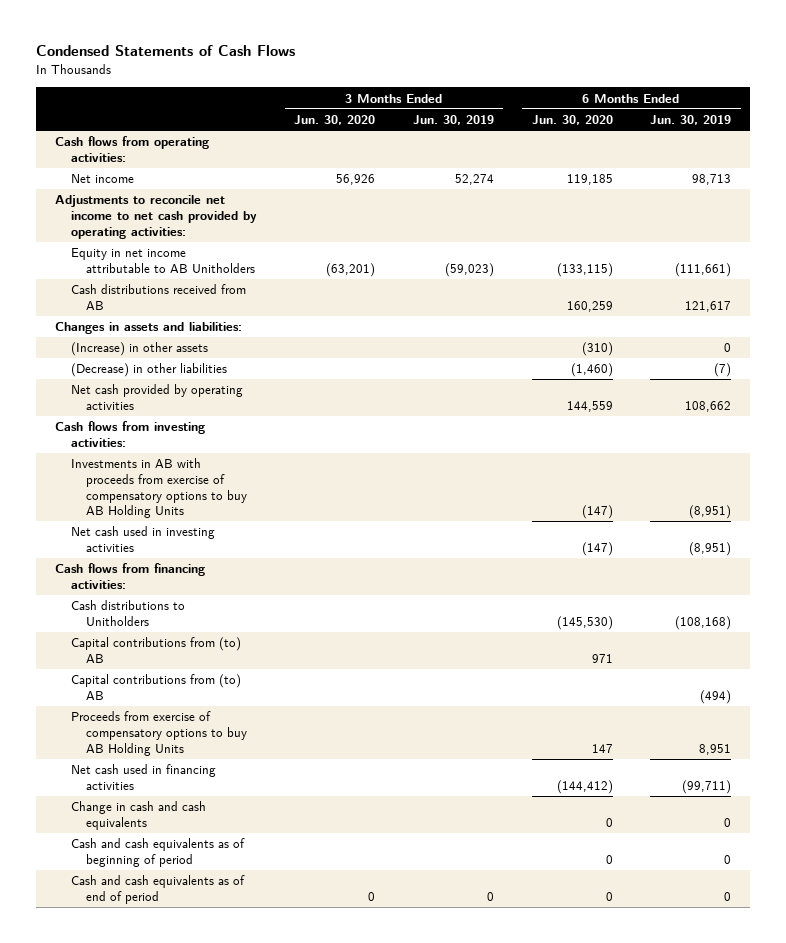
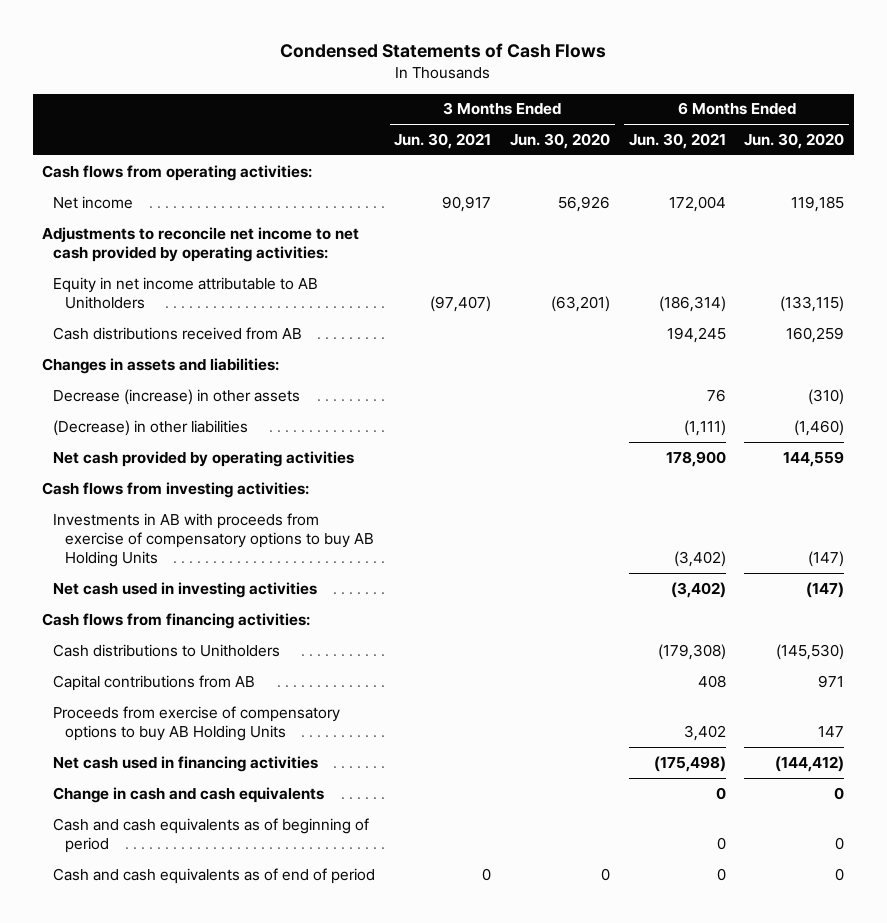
[412,114,494,125] Jun. 30, 2019 -> none
[650,114,732,125] Jun. 30, 2019 -> none
none -> [394,133,492,150] Jun. 30, 2021
none -> [628,133,726,150] Jun. 30, 2021
[70,342,208,357] (Increase) in other assets -> [53,388,301,405] Decrease (increase) in other assets
[70,674,241,700] Capital contributions from (to) AB -> none
[70,637,241,663] Capital contributions from (to) AB -> [53,674,256,691] Capital contributions from AB

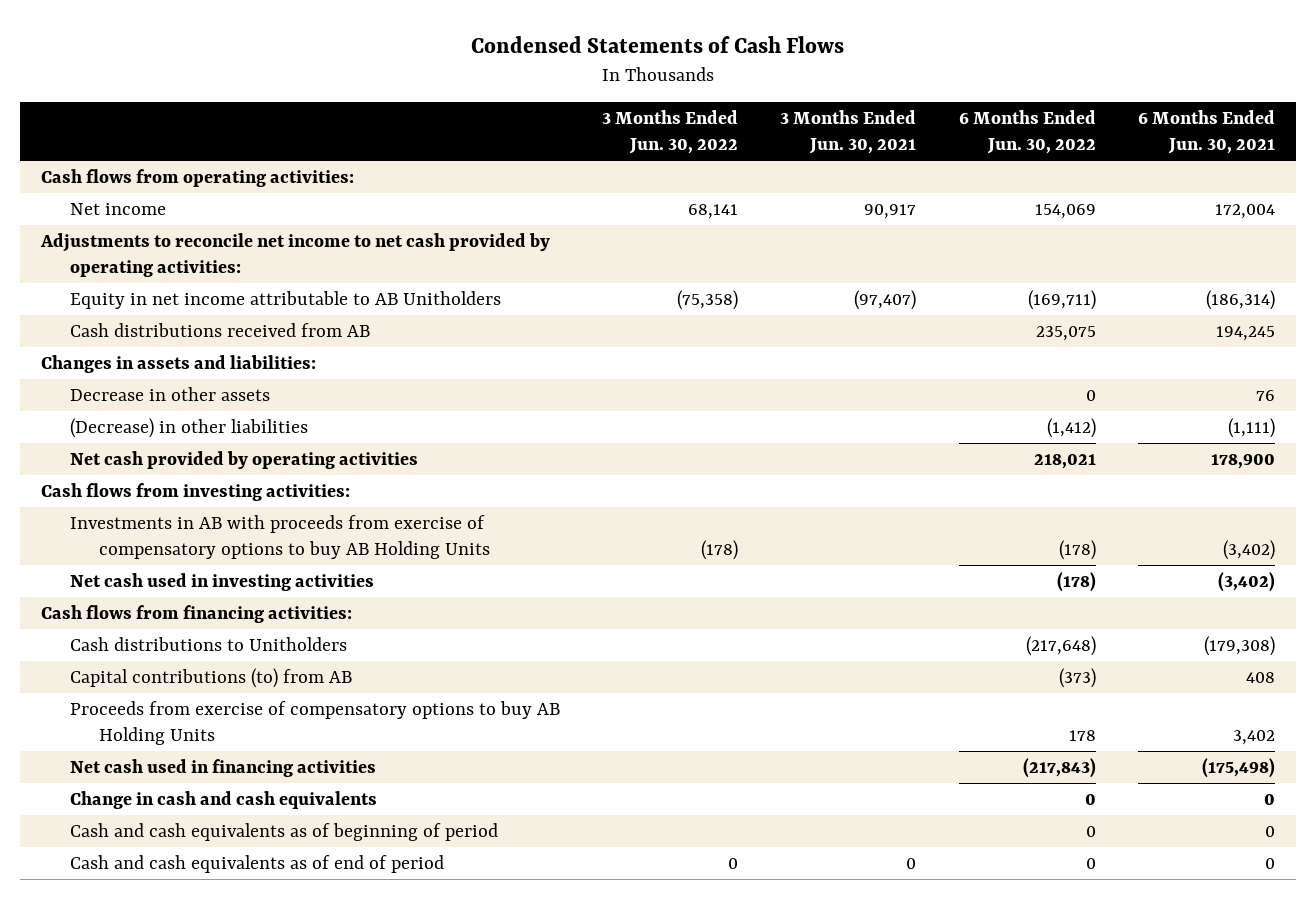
[509,133,610,150] Jun. 30, 2020 -> none
[744,133,845,150] Jun. 30, 2020 -> none
none -> [602,110,739,155] 3 Months Ended Jun. 30, 2022
none -> [958,110,1096,155] 6 Months Ended Jun. 30, 2022
[53,388,301,405] Decrease (increase) in other assets -> [69,387,270,402] Decrease in other assets
[53,674,256,691] Capital contributions from AB -> [69,668,352,689] Capital contributions (to) from AB

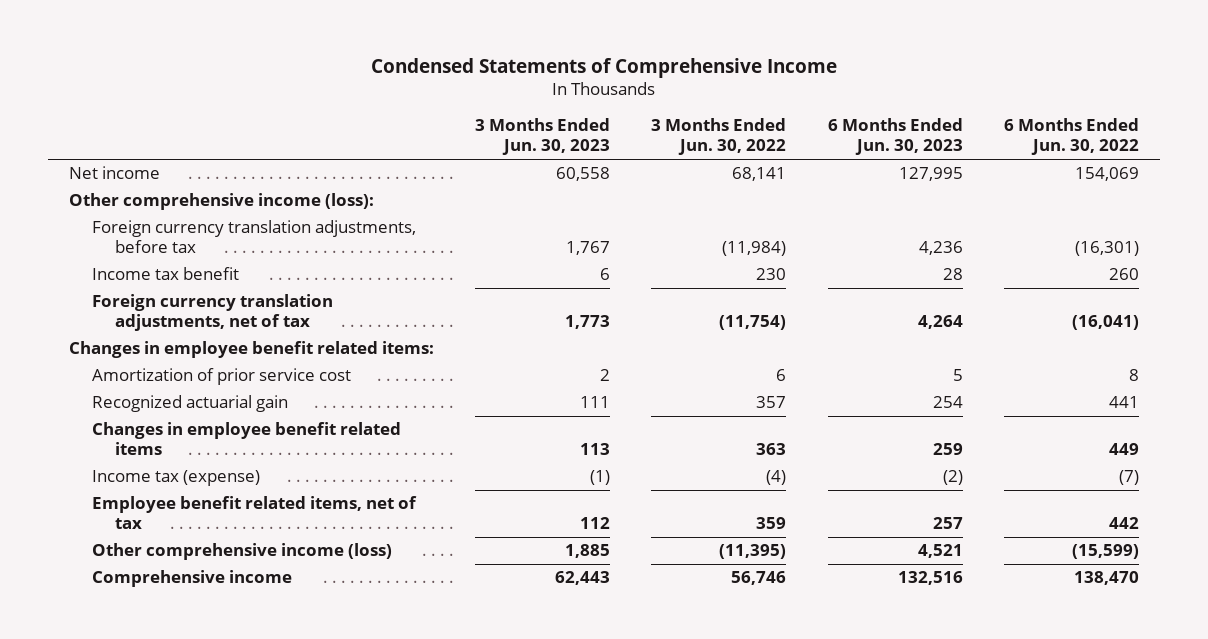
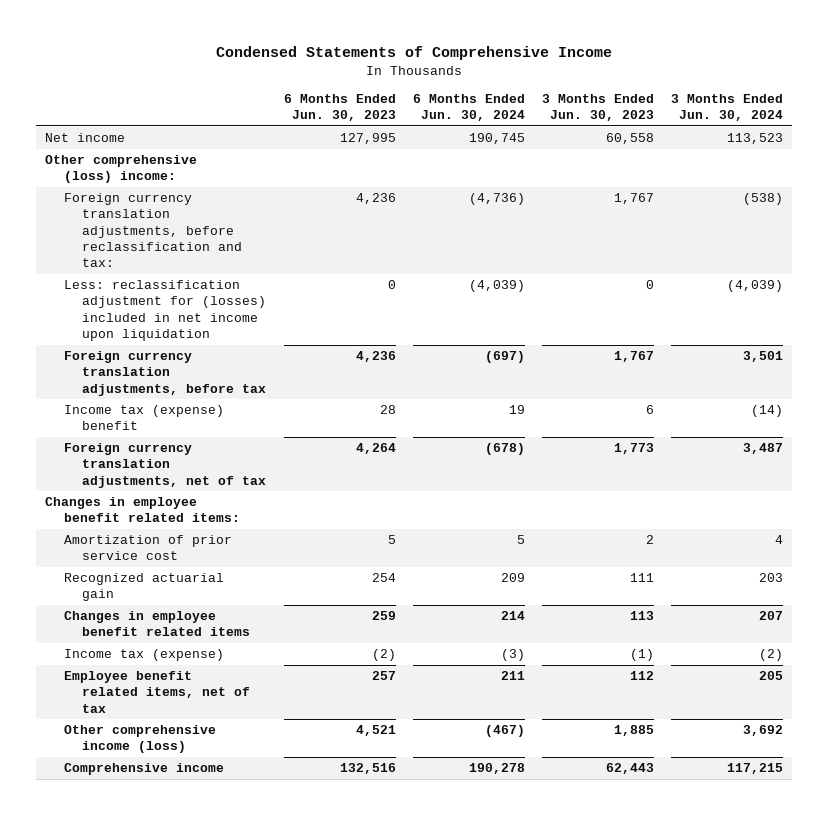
[651,118,787,156] 3 Months Ended Jun. 30, 2022 -> none
[1003,118,1139,156] 6 Months Ended Jun. 30, 2022 -> none
none -> [412,93,525,122] 6 Months Ended Jun. 30, 2024
none -> [671,93,784,122] 3 Months Ended Jun. 30, 2024
[68,193,374,211] Other comprehensive income (loss): -> [44,155,197,184] Other comprehensive (loss) income:
none -> [63,193,243,268] Foreign currency translation adjustments, before reclassification and tax:
none -> [63,280,267,342] Less: reclassification adjustment for (losses) included in net income upon liquidation
[92,267,240,281] Income tax benefit -> [63,405,224,431] Income tax (expense) benefit

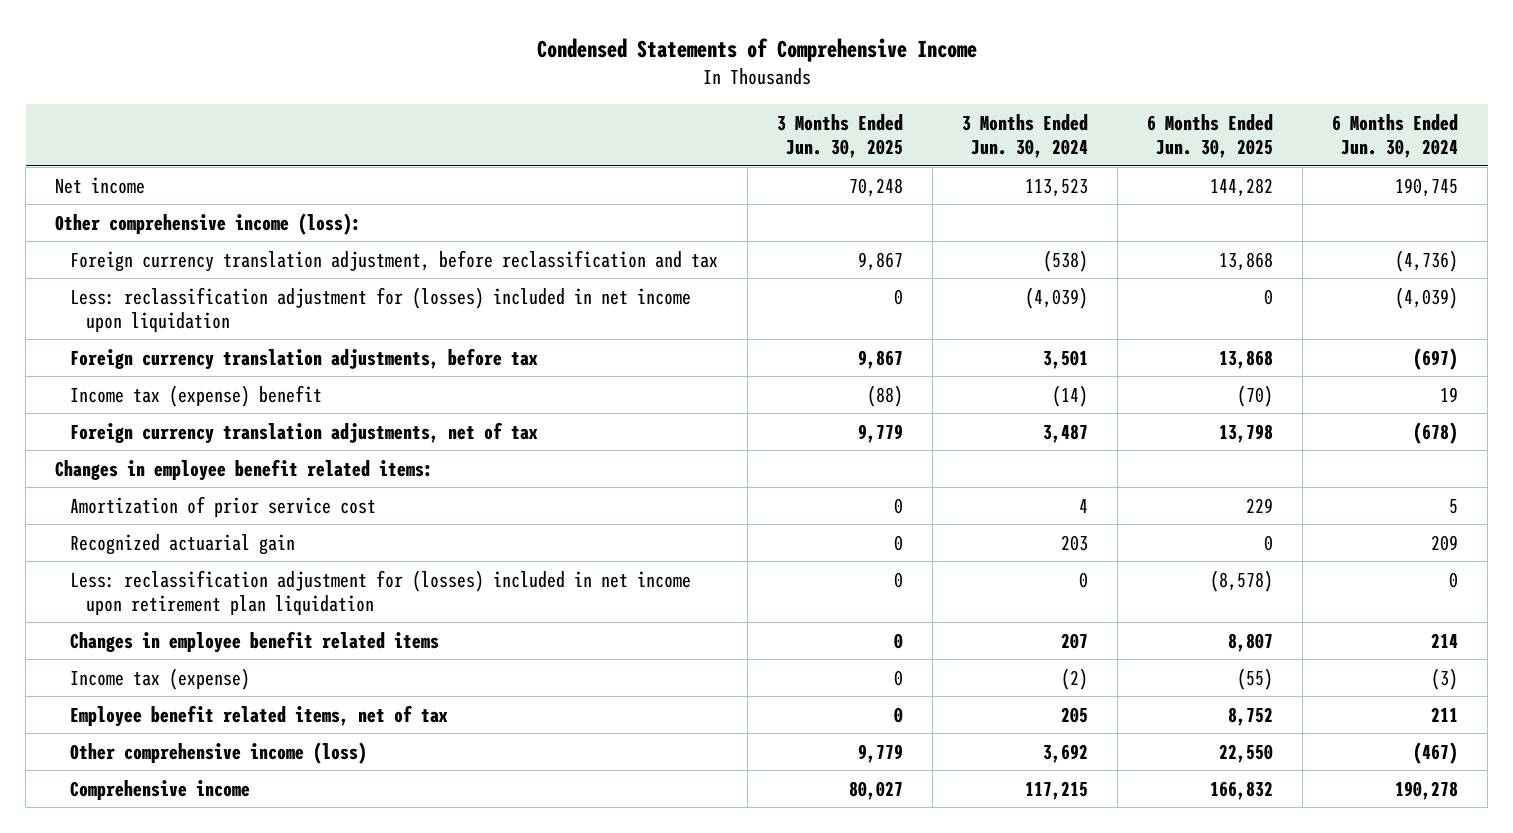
[283,93,396,122] 6 Months Ended Jun. 30, 2023 -> none
[541,93,654,122] 3 Months Ended Jun. 30, 2023 -> none
none -> [777,113,904,159] 3 Months Ended Jun. 30, 2025
none -> [1147,113,1274,159] 6 Months Ended Jun. 30, 2025
[44,155,197,184] Other comprehensive (loss) income: -> [55,212,362,235] Other comprehensive income (loss):
[63,193,243,268] Foreign currency translation adjustments, before reclassification and tax: -> [70,249,719,272] Foreign currency translation adjustment, before reclassification and tax
none -> [70,569,692,615] Less: reclassification adjustment for (losses) included in net income upon retirement plan liquidation

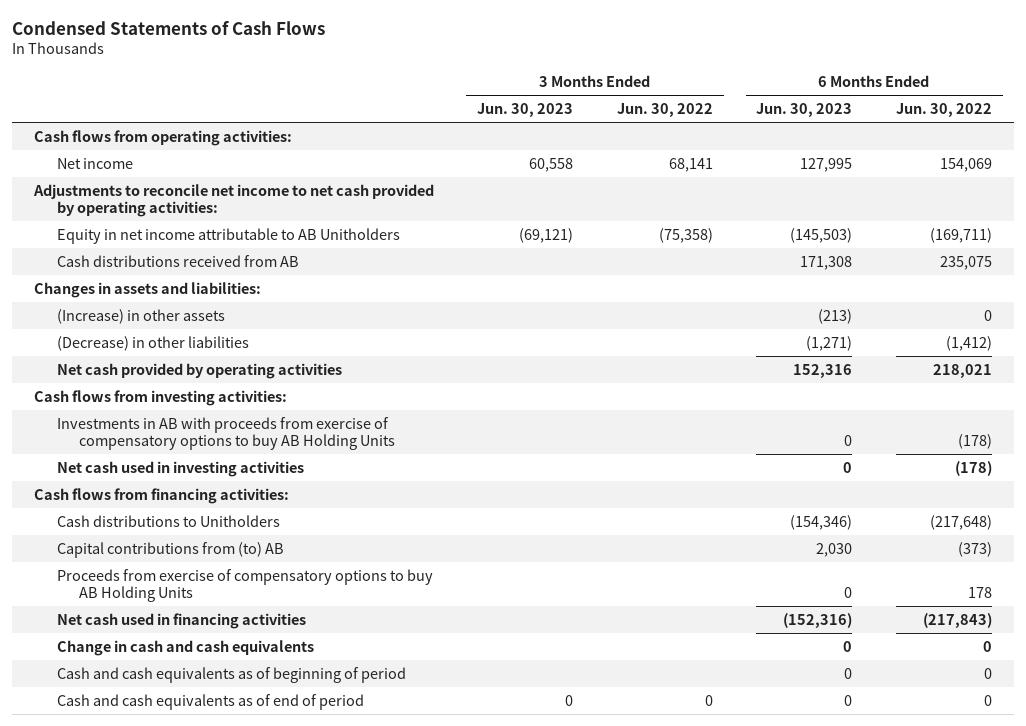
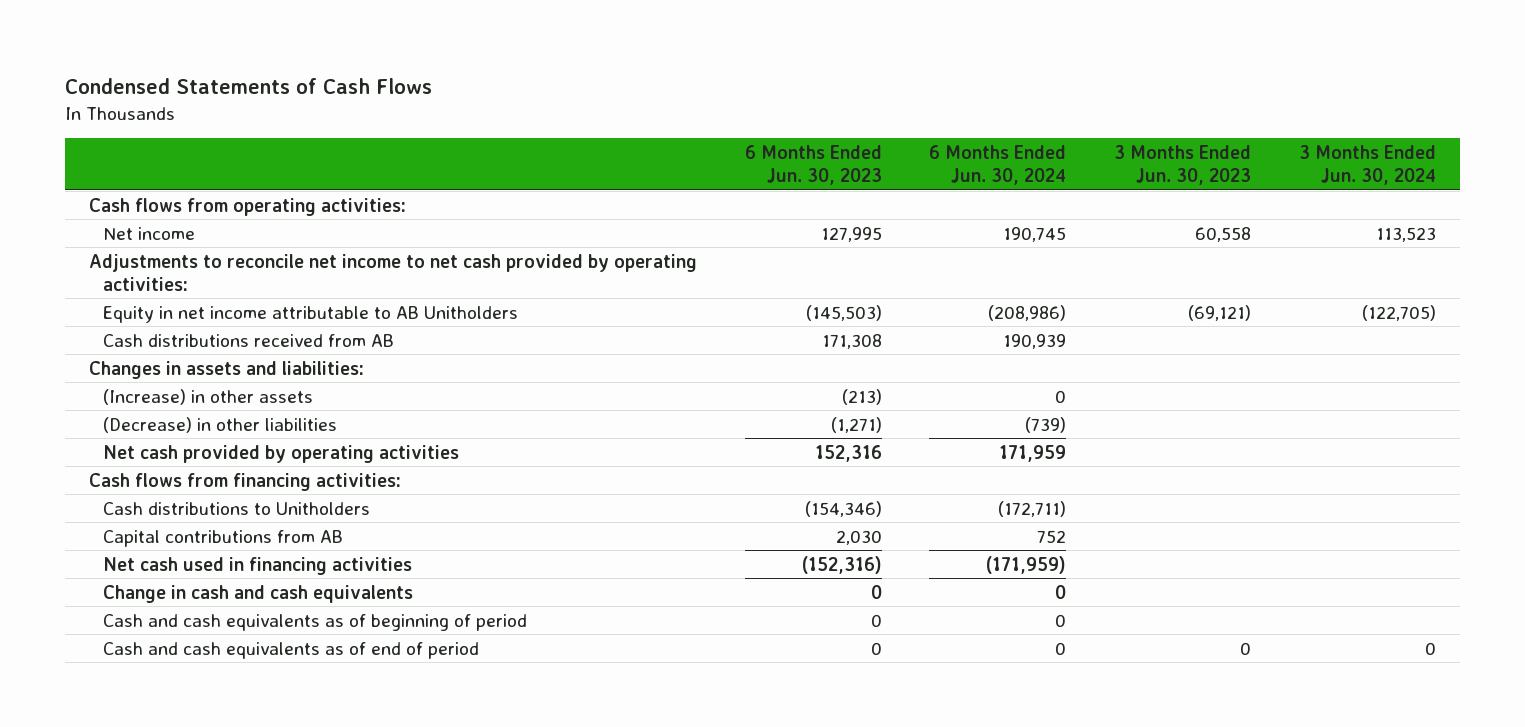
[616,103,713,118] Jun. 30, 2022 -> none
[896,103,993,118] Jun. 30, 2022 -> none
none -> [929,144,1067,186] 6 Months Ended Jun. 30, 2024
none -> [1298,144,1436,186] 3 Months Ended Jun. 30, 2024
[33,389,287,406] Cash flows from investing activities: -> none
[56,416,396,451] Investments in AB with proceeds from exercise of compensatory options to buy AB Holding Units -> none
[56,460,304,477] Net cash used in investing activities -> none
[56,568,433,603] Proceeds from exercise of compensatory options to buy AB Holding Units -> none
[56,541,284,558] Capital contributions from (to) AB -> [103,529,344,547] Capital contributions from AB

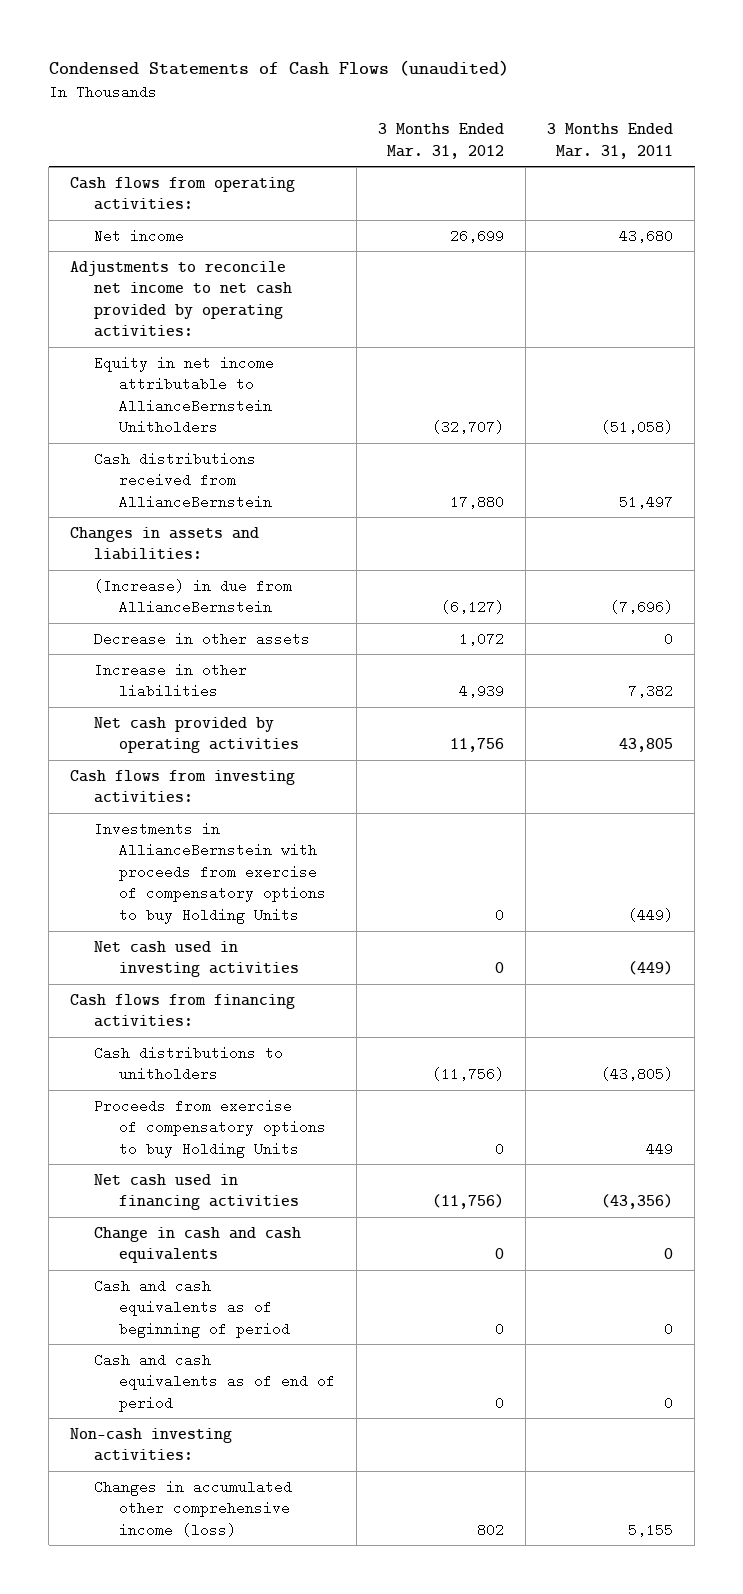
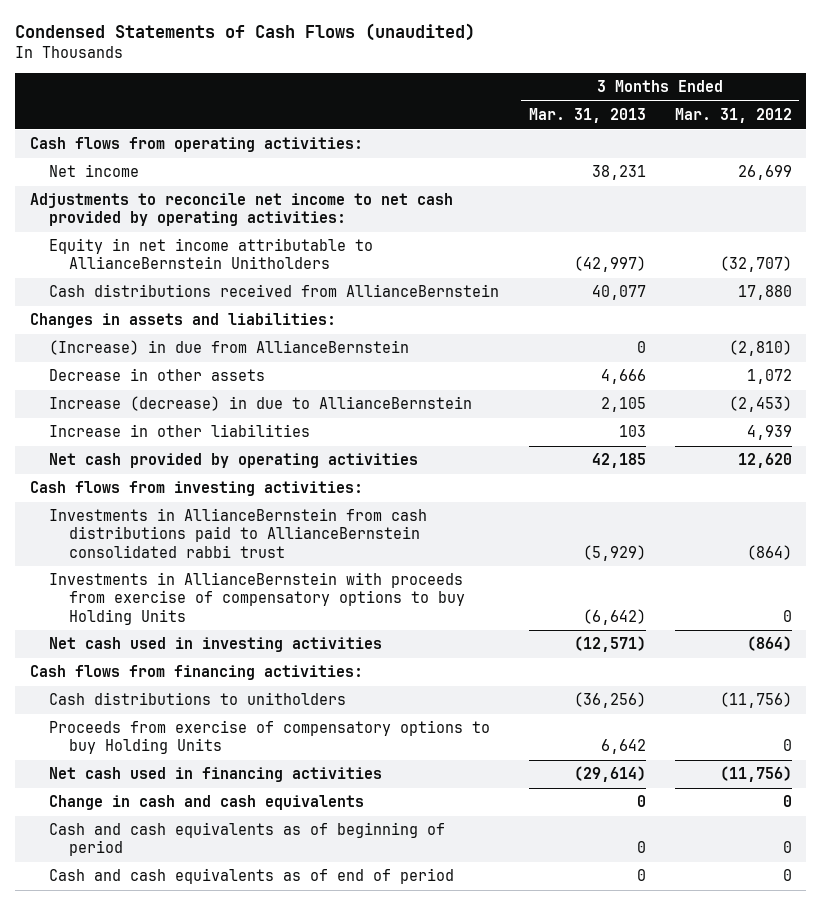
[547,123,674,159] 3 Months Ended Mar. 31, 2011 -> none
none -> [528,108,646,124] Mar. 31, 2013
[440,600,504,615] (6,127) -> [728,340,792,357] (2,810)
none -> [49,396,473,412] Increase (decrease) in due to AllianceBernstein
[449,738,504,753] 11,756 -> [737,453,792,469] 12,620
none -> [49,508,428,558] Investments in AllianceBernstein from cash distributions paid to AllianceBernstein consolidated rabbi trust
[494,962,504,974] 0 -> [746,636,792,652] (864)
[70,1427,233,1462] Non-cash investing activities: -> none
[94,1479,293,1537] Changes in accumulated other comprehensive income (loss) -> none

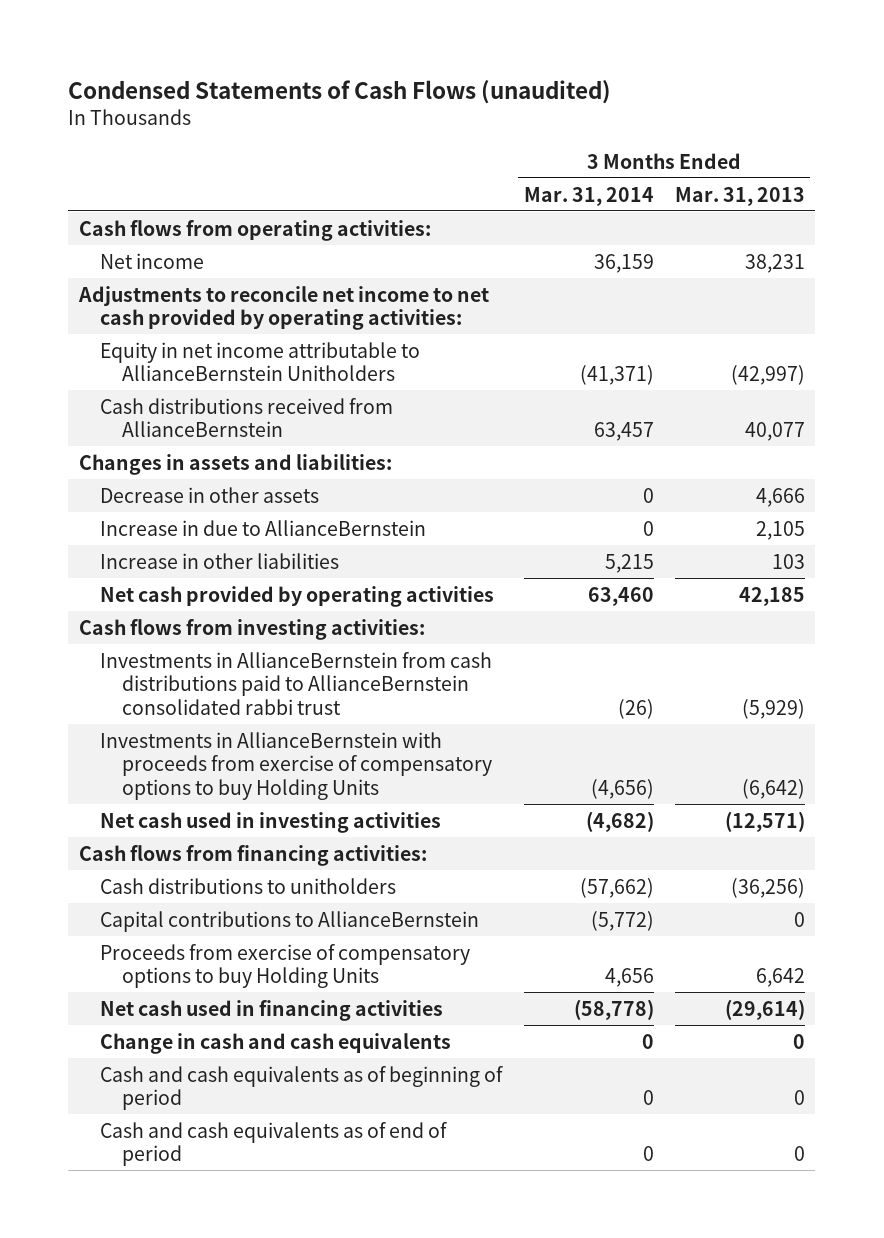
[674,108,792,124] Mar. 31, 2012 -> none
none -> [523,186,654,206] Mar. 31, 2014
[49,340,410,356] (Increase) in due from AllianceBernstein -> none
[49,396,473,412] Increase (decrease) in due to AllianceBernstein -> [100,519,427,536] Increase in due to AllianceBernstein
none -> [100,910,480,932] Capital contributions to AllianceBernstein

